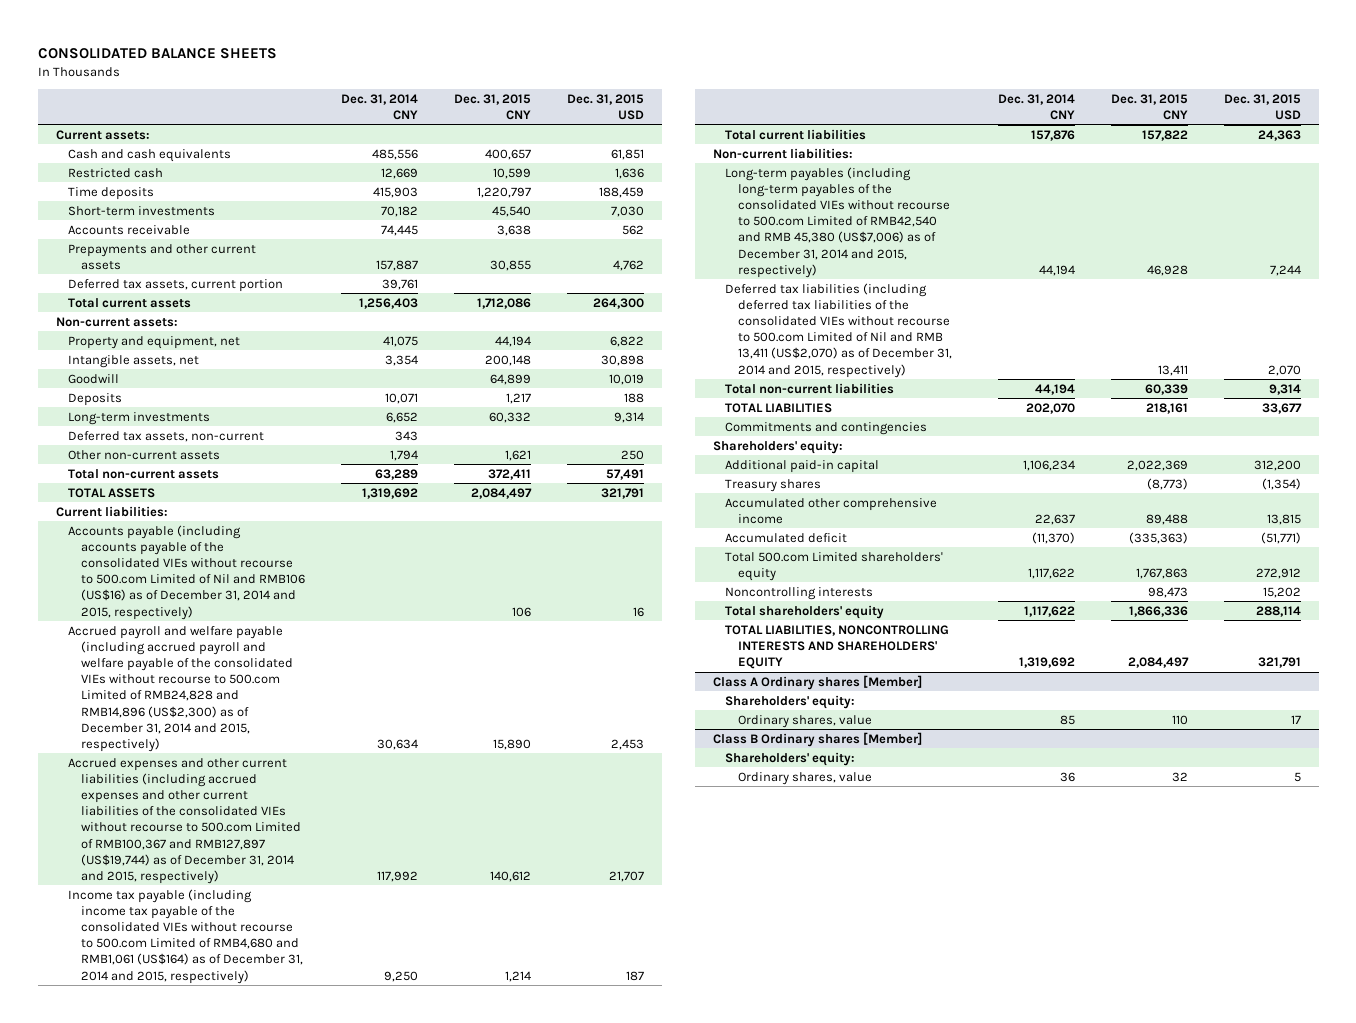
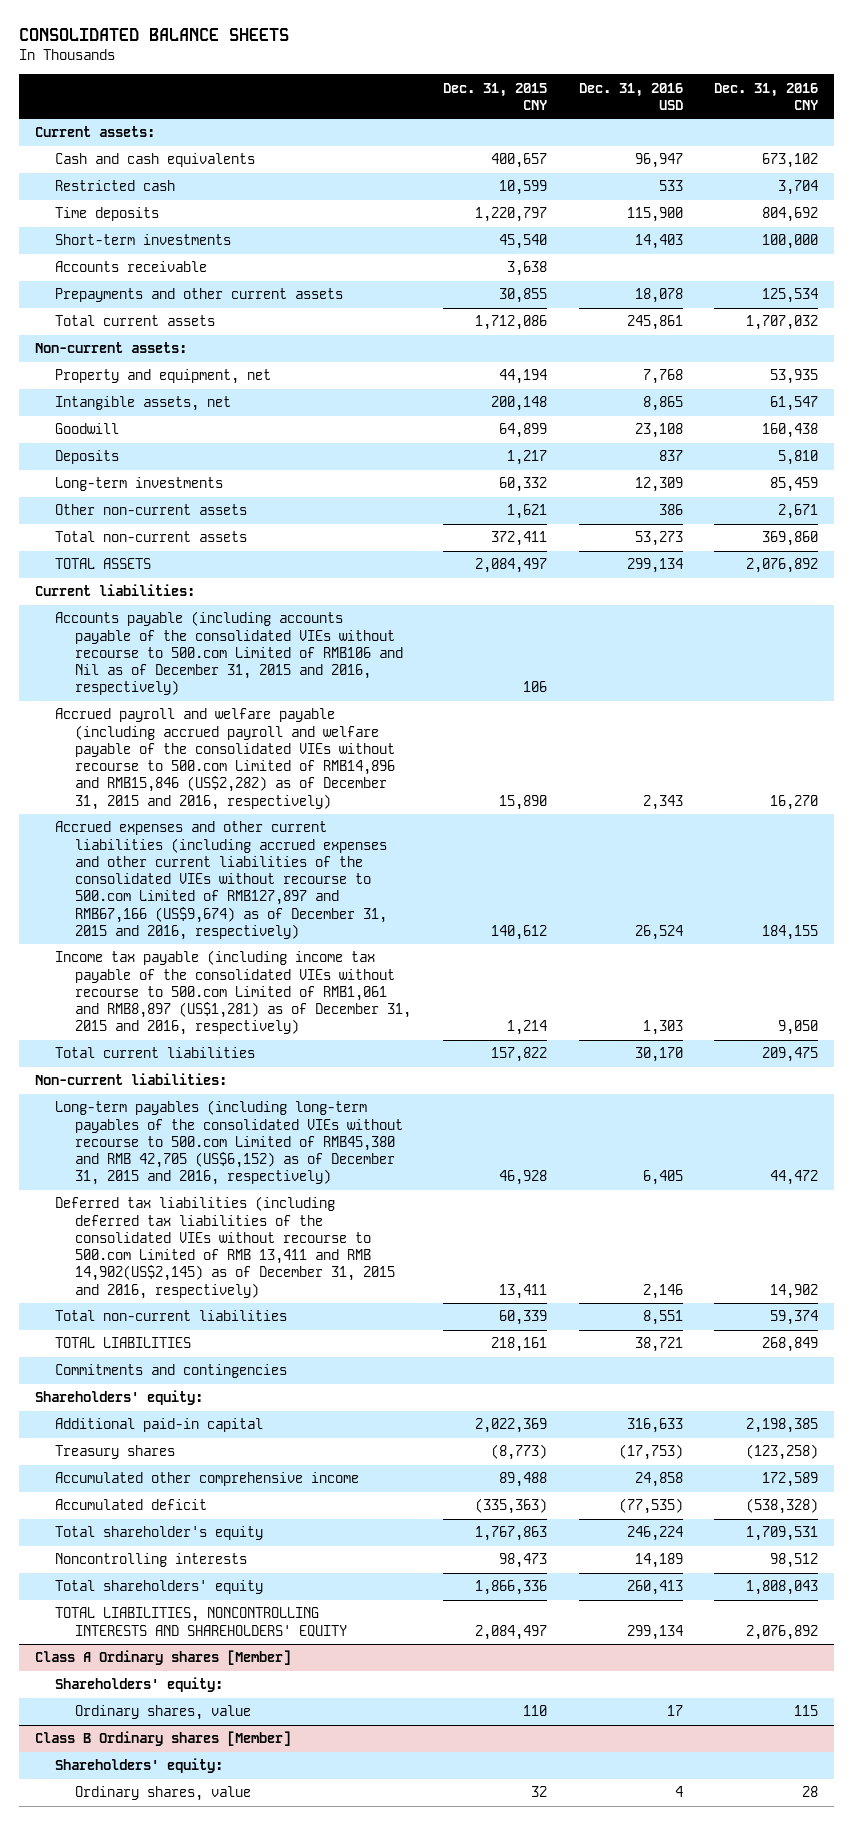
[340,93,418,120] Dec. 31, 2014 CNY -> none
[566,93,644,120] Dec. 31, 2015 USD -> none
none -> [578,82,683,110] Dec. 31, 2016 USD
none -> [714,82,819,110] Dec. 31, 2016 CNY
[68,278,284,292] Deferred tax assets, current portion -> none
[68,430,265,442] Deferred tax assets, non-current -> none
[68,524,305,620] Accounts payable (including accounts payable of the consolidated VIEs without recourse to 500.com Limited of Nil and RMB106 (US$16) as of December 31, 2014 and 2015, respectively) -> [55,611,404,696] Accounts payable (including accounts payable of the consolidated VIEs without recourse to 500.com Limited of RMB106 and Nil as of December 31, 2015 and 2016, respectively)
[68,625,293,752] Accrued payroll and welfare payable (including accrued payroll and welfare payable of the consolidated VIEs without recourse to 500.com Limited of RMB24,828 and RMB14,896 (US$2,300) as of December 31, 2014 and 2015, respectively) -> [55,708,396,810] Accrued payroll and welfare payable (including accrued payroll and welfare payable of the consolidated VIEs without recourse to 500.com Limited of RMB14,896 and RMB15,846 (US$2,282) as of December 31, 2015 and 2016, respectively)
[68,757,301,884] Accrued expenses and other current liabilities (including accrued expenses and other current liabilities of the consolidated VIEs without recourse to 500.com Limited of RMB100,367 and RMB127,897 (US$19,744) as of December 31, 2014 and 2015, respectively) -> [55,821,388,940] Accrued expenses and other current liabilities (including accrued expenses and other current liabilities of the consolidated VIEs without recourse to 500.com Limited of RMB127,897 and RMB67,166 (US$9,674) as of December 31, 2015 and 2016, respectively)
[68,888,303,984] Income tax payable (including income tax payable of the consolidated VIEs without recourse to 500.com Limited of RMB4,680 and RMB1,061 (US$164) as of December 31, 2014 and 2015, respectively) -> [55,950,412,1036] Income tax payable (including income tax payable of the consolidated VIEs without recourse to 500.com Limited of RMB1,061 and RMB8,897 (US$1,281) as of December 31, 2015 and 2016, respectively)
[725,166,950,278] Long-term payables (including long-term payables of the consolidated VIEs without recourse to 500.com Limited of RMB42,540 and RMB 45,380 (US$7,006) as of December 31, 2014 and 2015, respectively) -> [55,1100,404,1186] Long-term payables (including long-term payables of the consolidated VIEs without recourse to 500.com Limited of RMB45,380 and RMB 42,705 (US$6,152) as of December 31, 2015 and 2016, respectively)
[725,282,952,378] Deferred tax liabilities (including deferred tax liabilities of the consolidated VIEs without recourse to 500.com Limited of Nil and RMB 13,411 (US$2,070) as of December 31, 2014 and 2015, respectively) -> [55,1196,396,1299] Deferred tax liabilities (including deferred tax liabilities of the consolidated VIEs without recourse to 500.com Limited of RMB 13,411 and RMB 14,902(US$2,145) as of December 31, 2015 and 2016, respectively)
[725,551,944,581] Total 500.com Limited shareholders' equity -> [55,1526,264,1541] Total shareholder's equity

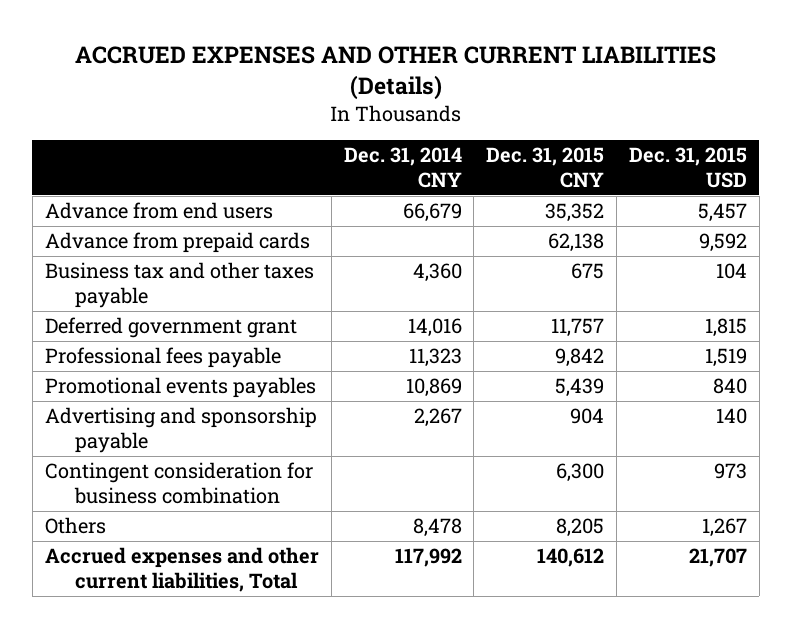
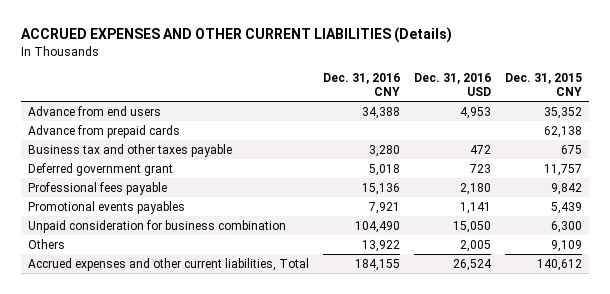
[343,147,462,189] Dec. 31, 2014 CNY -> none
[628,147,747,189] Dec. 31, 2015 USD -> none
none -> [322,72,400,96] Dec. 31, 2016 CNY
none -> [413,72,491,96] Dec. 31, 2016 USD
[44,407,317,453] Advertising and sponsorship payable -> none
[44,462,313,504] Contingent consideration for business combination -> [27,219,286,233] Unpaid consideration for business combination
[556,518,605,538] 8,205 -> [551,239,583,252] 9,109

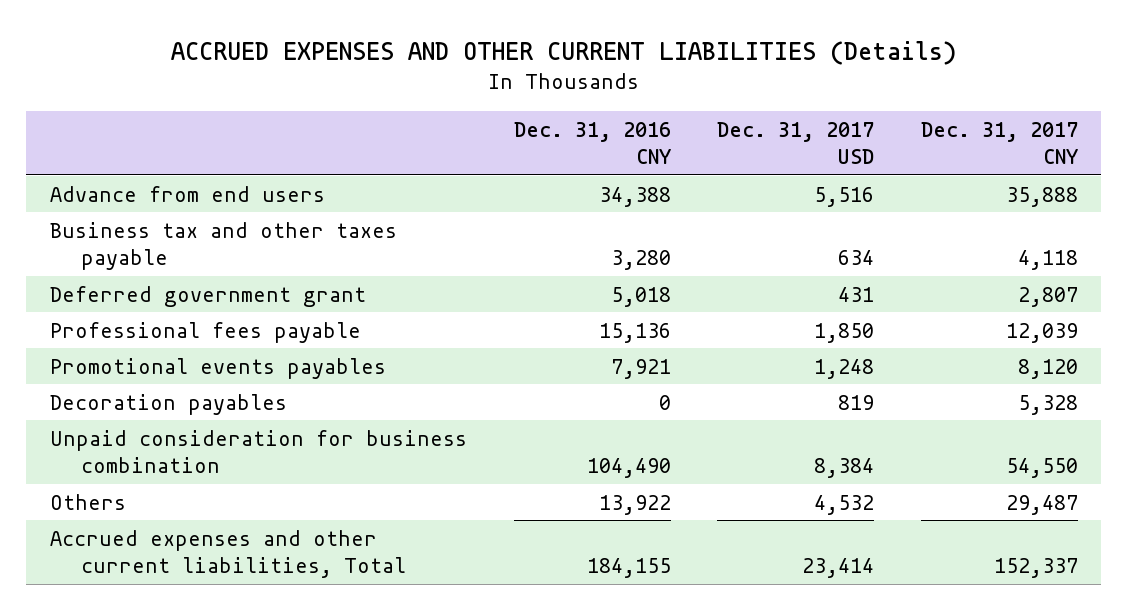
[413,72,491,96] Dec. 31, 2016 USD -> none
[505,72,583,96] Dec. 31, 2015 CNY -> none
none -> [717,121,875,164] Dec. 31, 2017 USD
none -> [921,121,1079,164] Dec. 31, 2017 CNY
[27,124,180,138] Advance from prepaid cards -> none
none -> [49,393,287,415] Decoration payables

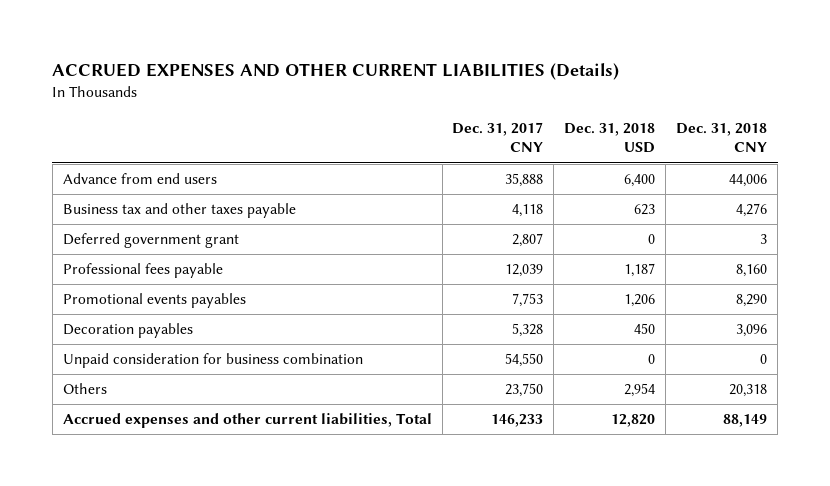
[513,121,671,164] Dec. 31, 2016 CNY -> none
[717,121,875,164] Dec. 31, 2017 USD -> none
none -> [564,122,656,154] Dec. 31, 2018 USD
none -> [676,122,768,153] Dec. 31, 2018 CNY
[1018,358,1079,379] 8,120 -> [512,293,544,308] 7,753
[1006,494,1079,515] 29,487 -> [505,383,544,398] 23,750
[994,558,1079,579] 152,337 -> [491,414,544,428] 146,233

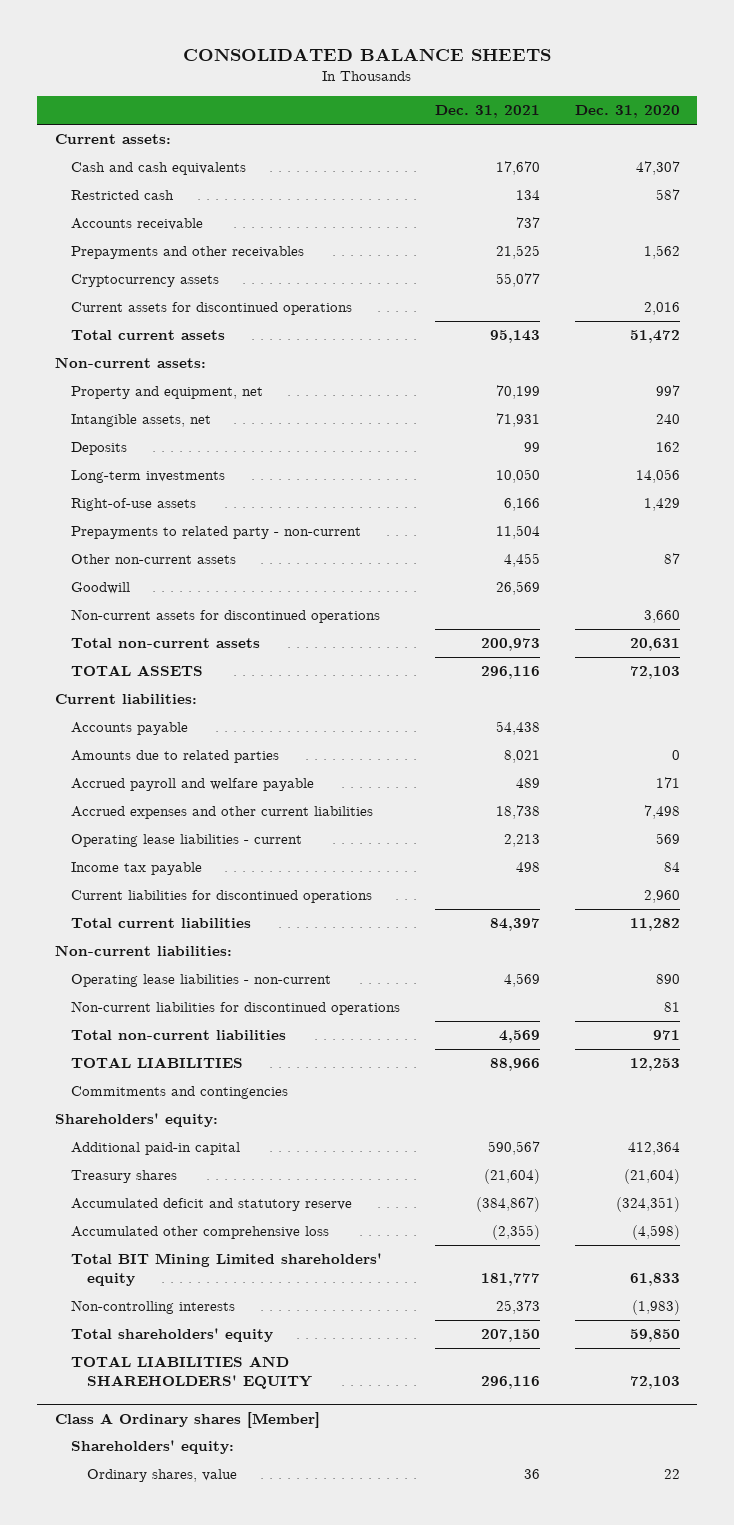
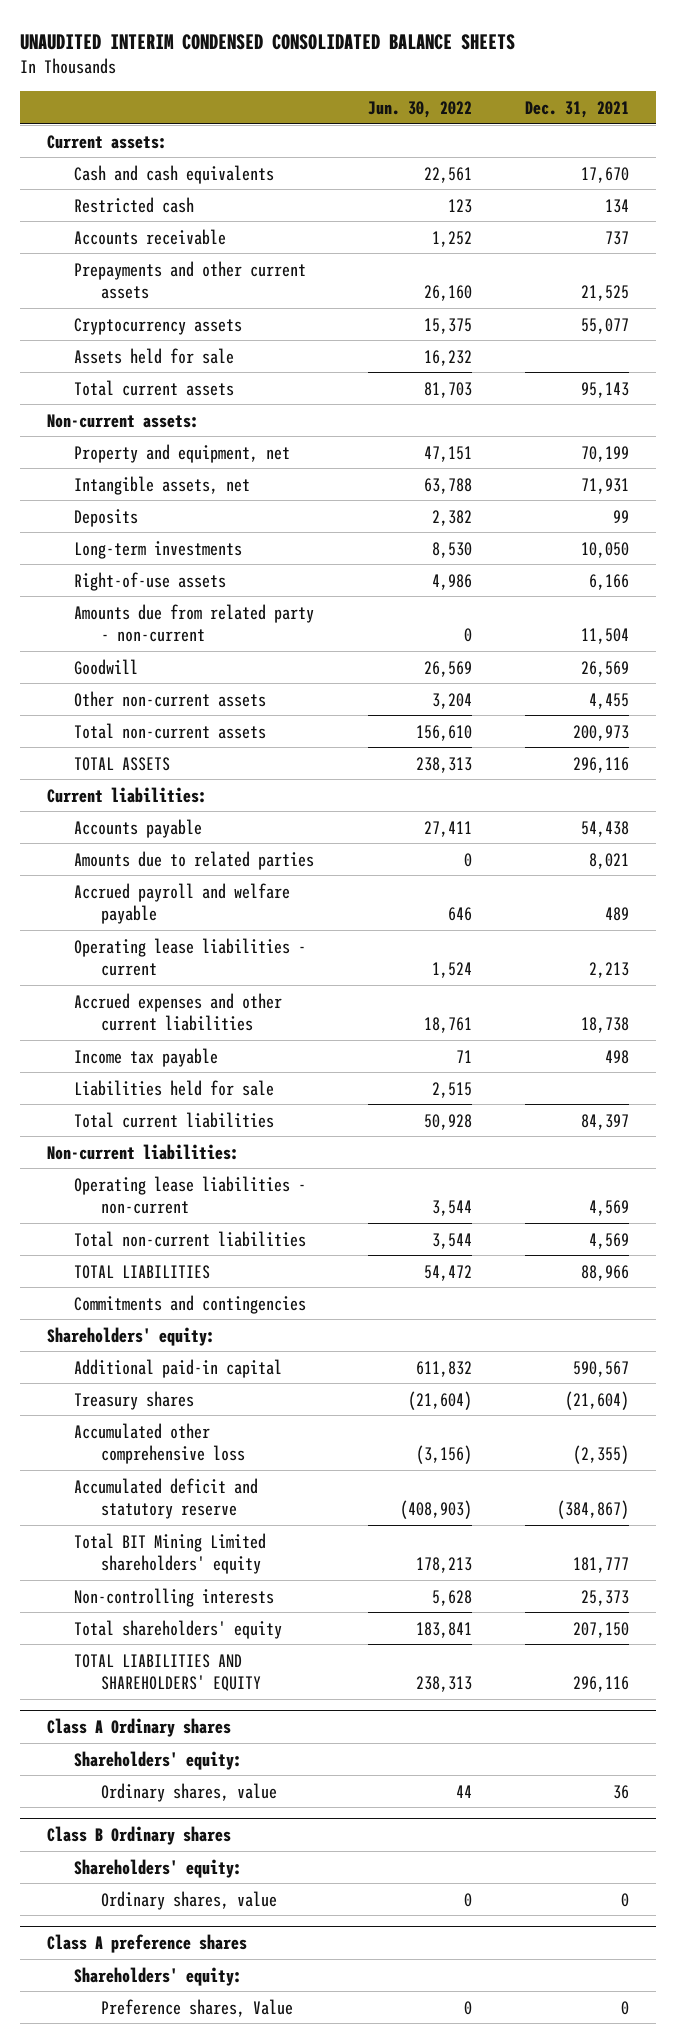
[183,47,552,61] CONSOLIDATED BALANCE SHEETS -> [20,33,516,50] UNAUDITED INTERIM CONDENSED CONSOLIDATED BALANCE SHEETS
[574,105,680,119] Dec. 31, 2020 -> none
none -> [367,100,472,118] Jun. 30, 2022
[70,246,304,260] Prepayments and other receivables -> [73,260,306,300] Prepayments and other current assets
[70,302,352,316] Current assets for discontinued operations -> [73,347,234,364] Assets held for sale
[70,526,361,540] Prepayments to related party - non-current -> [73,603,314,643] Amounts due from related party - non-current
[70,609,380,624] Non-current assets for discontinued operations -> none
[70,554,236,565] Other non-current assets -> [73,690,266,707] Other non-current assets
[70,806,373,820] Accrued expenses and other current liabilities -> [73,992,282,1032] Accrued expenses and other current liabilities
[70,890,372,904] Current liabilities for discontinued operations -> [73,1079,274,1096] Liabilities held for sale
[70,1001,400,1016] Non-current liabilities for discontinued operations -> none
[70,1198,352,1212] Accumulated deficit and statutory reserve -> [73,1477,258,1520] Accumulated deficit and statutory reserve
[54,1411,320,1428] Class A Ordinary shares [Member] -> [47,1717,232,1737] Class A Ordinary shares
none -> [47,1825,232,1845] Class B Ordinary shares
none -> [73,1858,242,1878] Shareholders' equity:
none -> [100,1890,277,1910] Ordinary shares, value
none -> [47,1933,248,1953] Class A preference shares
none -> [73,1966,242,1986] Shareholders' equity:
none -> [100,1998,293,2017] Preference shares, Value

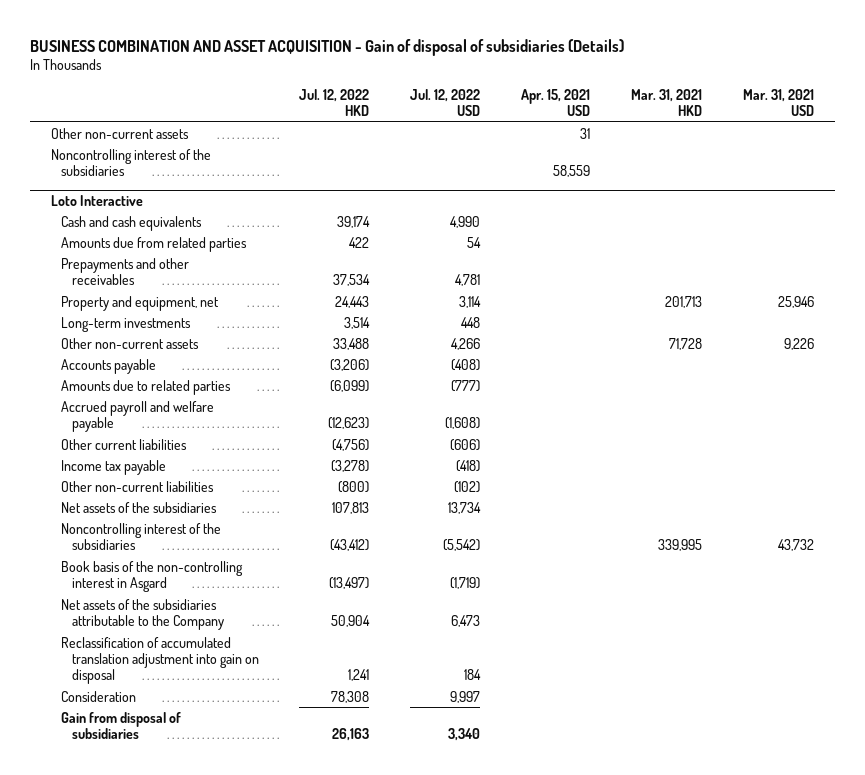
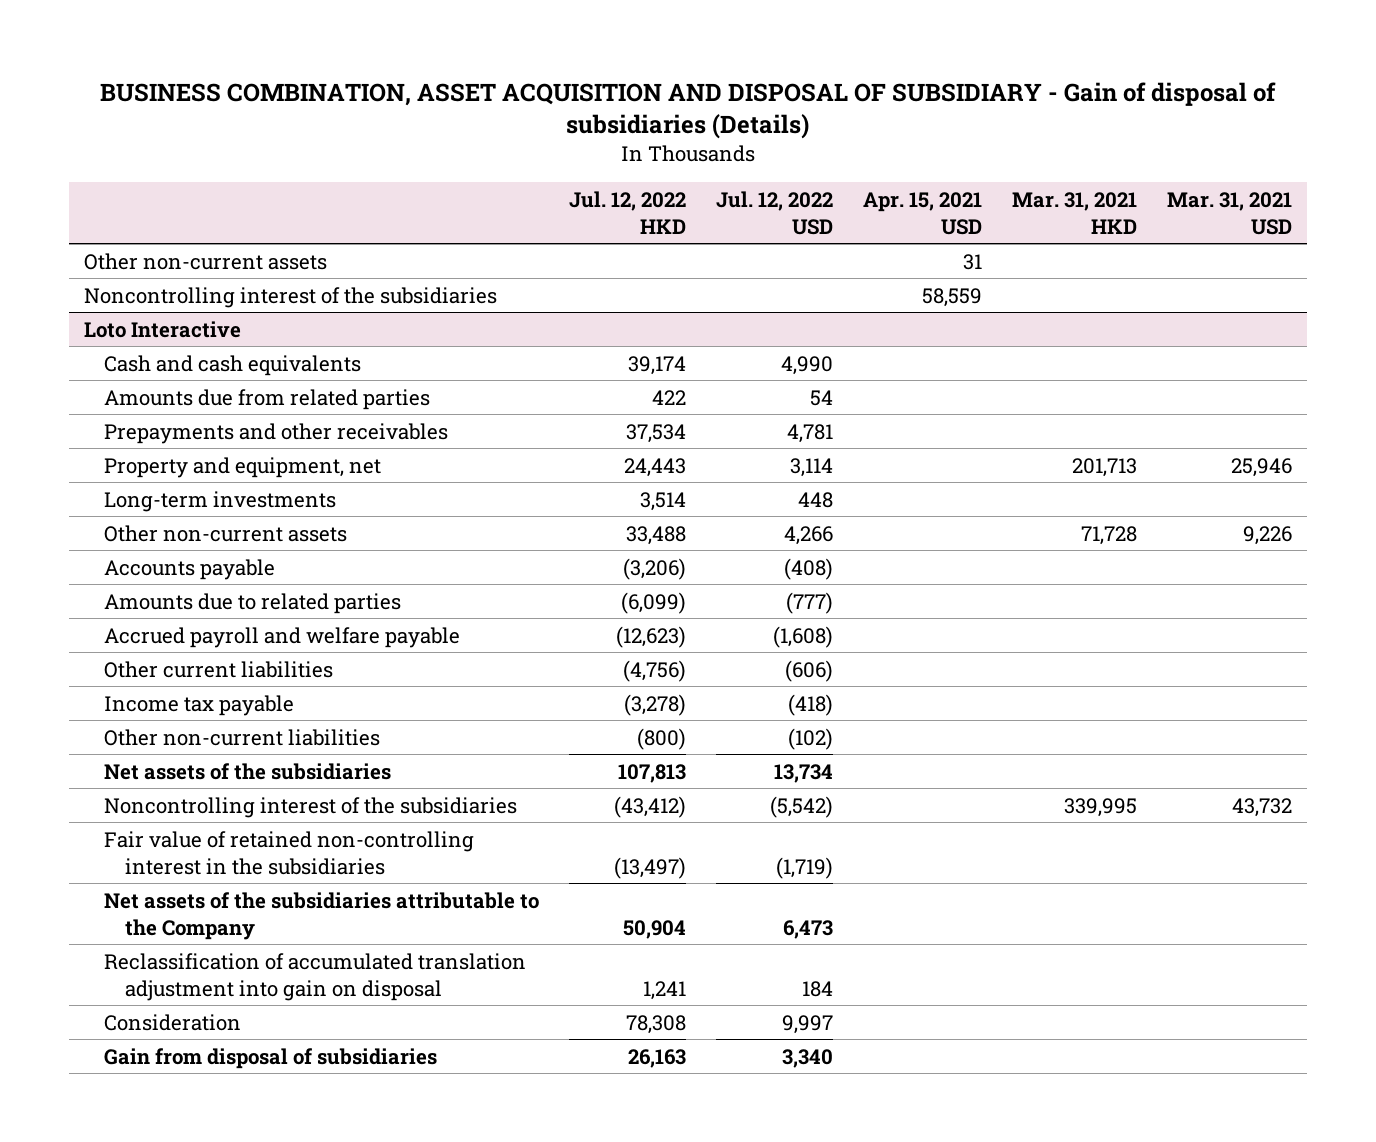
[30,38,625,56] BUSINESS COMBINATION AND ASSET ACQUISITION - Gain of disposal of subsidiaries (Details) -> [99,82,1276,140] BUSINESS COMBINATION, ASSET ACQUISITION AND DISPOSAL OF SUBSIDIARY - Gain of disposal of subsidiaries (Details)
[61,560,244,593] Book basis of the non-controlling interest in Asgard -> [104,830,475,875] Fair value of retained non-controlling interest in the subsidiaries

